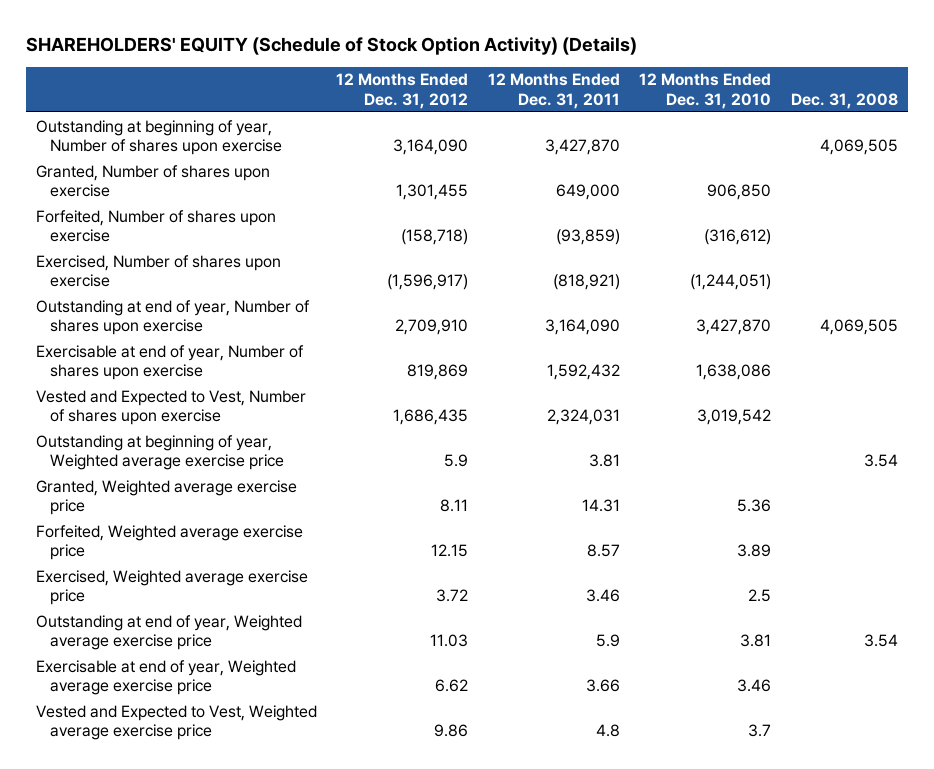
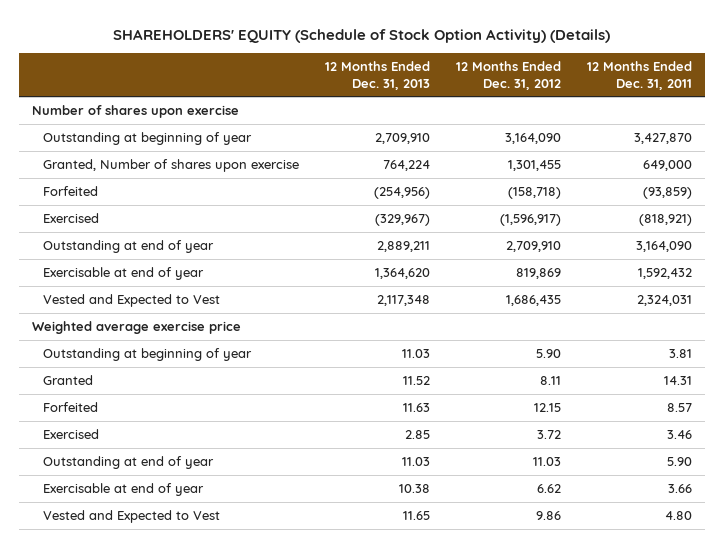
[639,73,772,109] 12 Months Ended Dec. 31, 2010 -> none
[791,92,899,109] Dec. 31, 2008 -> none
none -> [325,60,431,90] 12 Months Ended Dec. 31, 2013
none -> [32,104,240,118] Number of shares upon exercise
[35,119,282,155] Outstanding at beginning of year, Number of shares upon exercise -> [43,131,253,145] Outstanding at beginning of year
[35,209,276,242] Forfeited, Number of shares upon exercise -> [43,185,99,196] Forfeited
[35,254,281,287] Exercised, Number of shares upon exercise -> [43,212,100,223] Exercised
[35,299,310,335] Outstanding at end of year, Number of shares upon exercise -> [43,239,215,253] Outstanding at end of year
[35,344,304,380] Exercisable at end of year, Number of shares upon exercise -> [43,266,205,280] Exercisable at end of year
[35,389,306,425] Vested and Expected to Vest, Number of shares upon exercise -> [43,293,221,307] Vested and Expected to Vest
none -> [32,320,242,334] Weighted average exercise price
[35,434,284,470] Outstanding at beginning of year, Weighted average exercise price -> [43,347,253,361] Outstanding at beginning of year
[444,453,469,467] 5.9 -> [536,348,562,358] 5.90
[35,479,297,515] Granted, Weighted average exercise price -> [43,374,94,385] Granted
[35,524,303,560] Forfeited, Weighted average exercise price -> [43,401,99,412] Forfeited
[35,569,308,605] Exercised, Weighted average exercise price -> [43,428,100,439] Exercised
[35,614,302,650] Outstanding at end of year, Weighted average exercise price -> [43,455,215,469] Outstanding at end of year
[595,633,620,647] 5.9 -> [667,456,693,466] 5.90
[35,659,296,695] Exercisable at end of year, Weighted average exercise price -> [43,482,205,496] Exercisable at end of year
[35,704,317,740] Vested and Expected to Vest, Weighted average exercise price -> [43,509,221,523] Vested and Expected to Vest
[595,723,620,737] 4.8 -> [665,510,693,520] 4.80

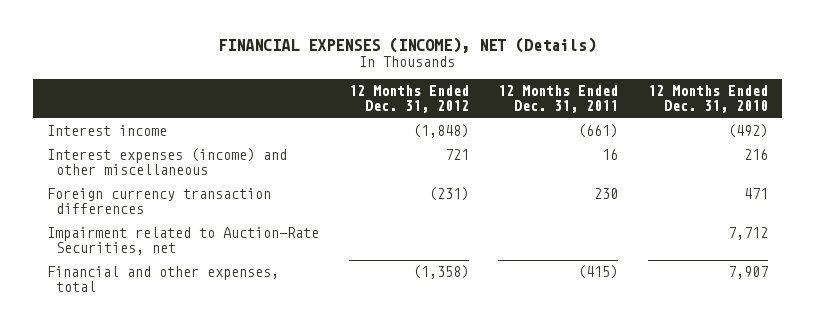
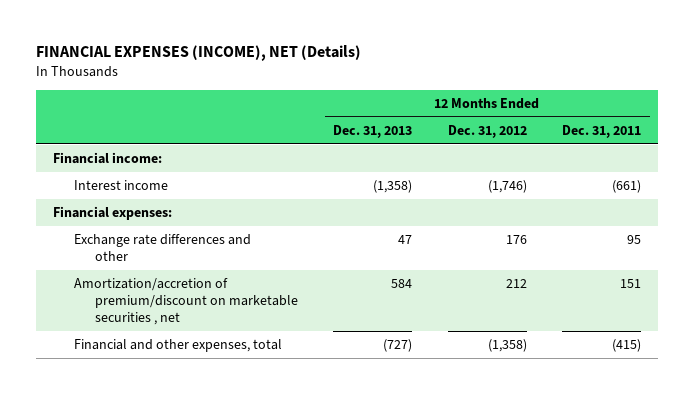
[647,85,768,114] 12 Months Ended Dec. 31, 2010 -> none
none -> [333,124,413,138] Dec. 31, 2013
[47,148,288,176] Interest expenses (income) and other miscellaneous -> none
[47,188,272,215] Foreign currency transaction differences -> none
[47,227,320,256] Impairment related to Auction-Rate Securities, net -> none
none -> [53,152,163,165] Financial income:
[412,124,469,139] (1,848) -> [487,180,527,194] (1,746)
none -> [53,206,173,221] Financial expenses:
none -> [74,234,252,262] Exchange rate differences and other
none -> [74,278,299,326] Amortization/accretion of premium/discount on marketable securities , net

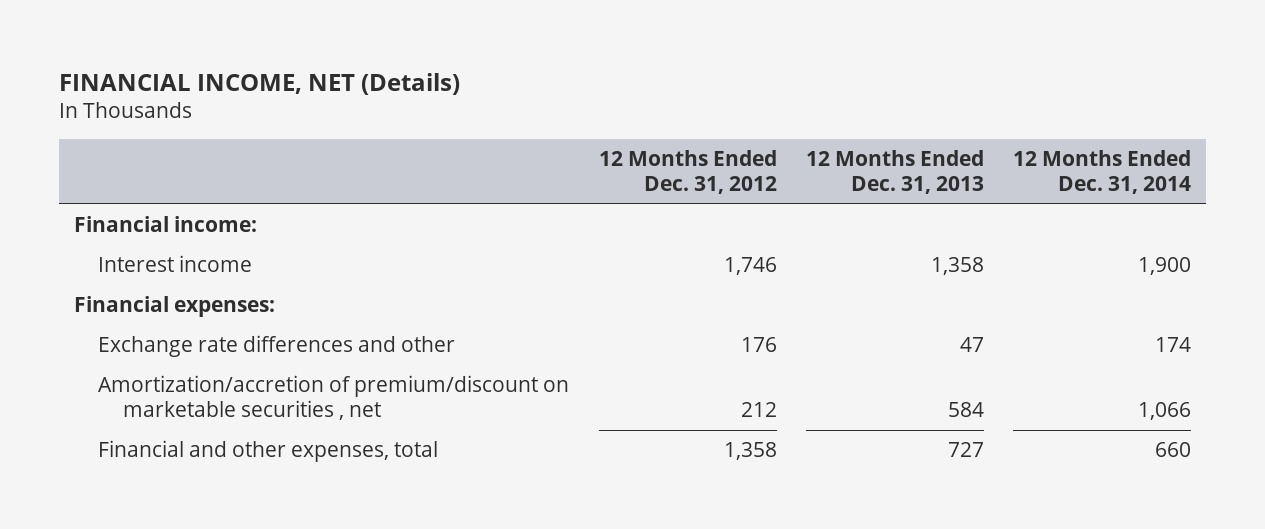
[35,45,361,62] FINANCIAL EXPENSES (INCOME), NET (Details) -> [59,72,461,95] FINANCIAL INCOME, NET (Details)
[561,124,641,138] Dec. 31, 2011 -> none
none -> [1013,150,1192,195] 12 Months Ended Dec. 31, 2014
[373,180,413,194] (1,358) -> [930,257,984,276] 1,358
[487,180,527,194] (1,746) -> [723,257,777,276] 1,746
[383,339,413,353] (727) -> [947,442,984,458] 727
[487,339,527,353] (1,358) -> [723,442,777,461] 1,358

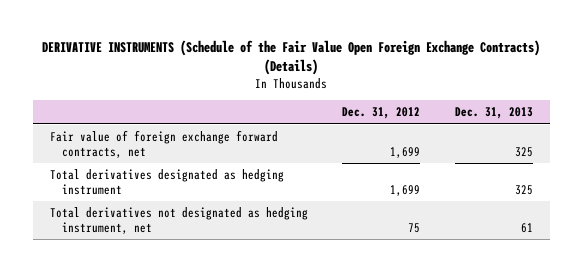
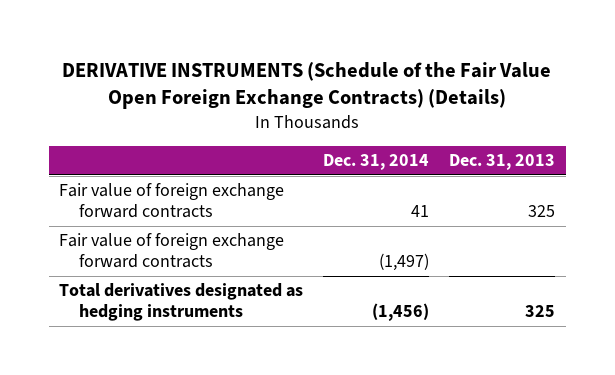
[342,107,421,120] Dec. 31, 2012 -> none
none -> [323,154,430,171] Dec. 31, 2014
[50,206,309,234] Total derivatives not designated as hedging instrument, net -> none
[50,129,279,158] Fair value of foreign exchange forward contracts, net -> [59,183,285,219] Fair value of foreign exchange forward contracts
none -> [59,233,285,269] Fair value of foreign exchange forward contracts
[50,168,285,195] Total derivatives designated as hedging instrument -> [59,283,304,322] Total derivatives designated as hedging instruments

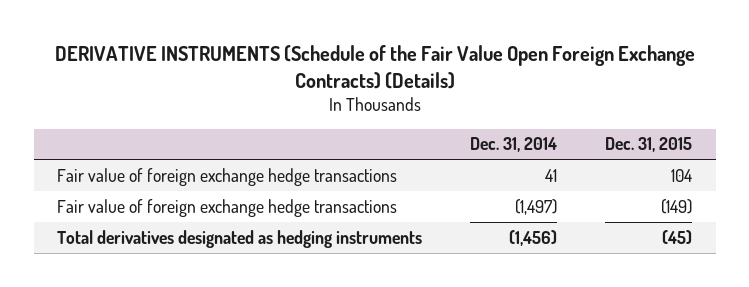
[449,154,556,171] Dec. 31, 2013 -> none
none -> [604,137,692,153] Dec. 31, 2015
[59,183,285,219] Fair value of foreign exchange forward contracts -> [57,167,398,186] Fair value of foreign exchange hedge transactions
[59,233,285,269] Fair value of foreign exchange forward contracts -> [57,198,398,217] Fair value of foreign exchange hedge transactions

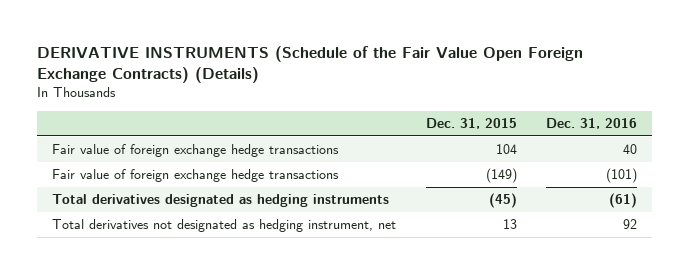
[470,137,558,153] Dec. 31, 2014 -> none
none -> [546,117,638,129] Dec. 31, 2016
none -> [51,219,396,233] Total derivatives not designated as hedging instrument, net

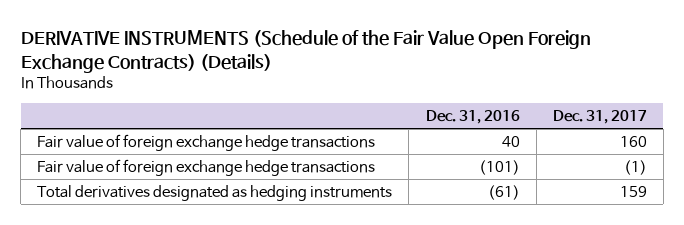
[425,117,517,129] Dec. 31, 2015 -> none
none -> [552,109,647,124] Dec. 31, 2017
[51,219,396,233] Total derivatives not designated as hedging instrument, net -> none

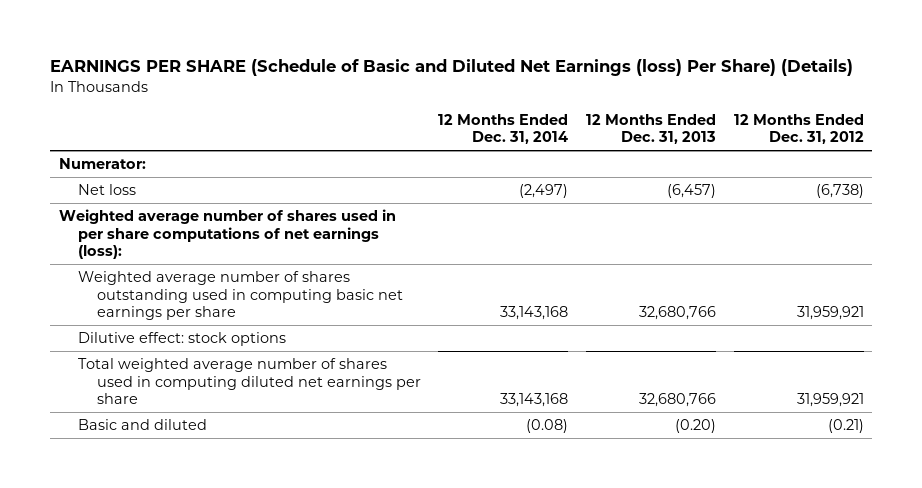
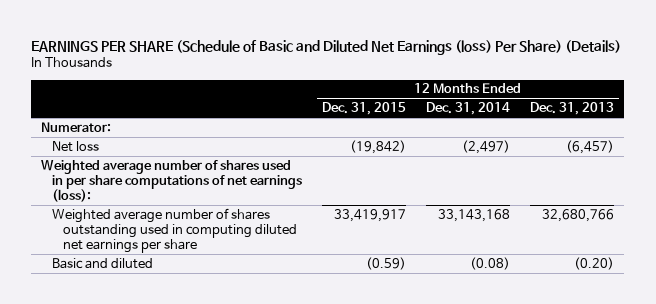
[733,113,864,144] 12 Months Ended Dec. 31, 2012 -> none
none -> [322,102,407,116] Dec. 31, 2015
[77,271,403,320] Weighted average number of shares outstanding used in computing basic net earnings per share -> none
[77,332,286,347] Dilutive effect: stock options -> none
[77,358,421,404] Total weighted average number of shares used in computing diluted net earnings per share -> [52,207,297,254] Weighted average number of shares outstanding used in computing diluted net earnings per share

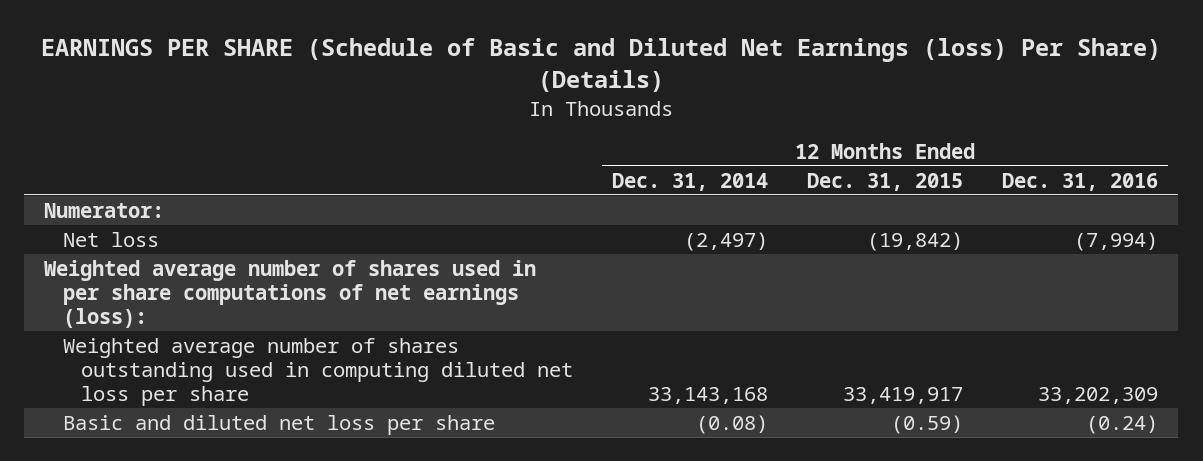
[530,102,615,116] Dec. 31, 2013 -> none
none -> [1002,172,1159,191] Dec. 31, 2016
[52,207,297,254] Weighted average number of shares outstanding used in computing diluted net earnings per share -> [62,337,574,407] Weighted average number of shares outstanding used in computing diluted net loss per share
[52,257,154,269] Basic and diluted -> [62,414,495,435] Basic and diluted net loss per share

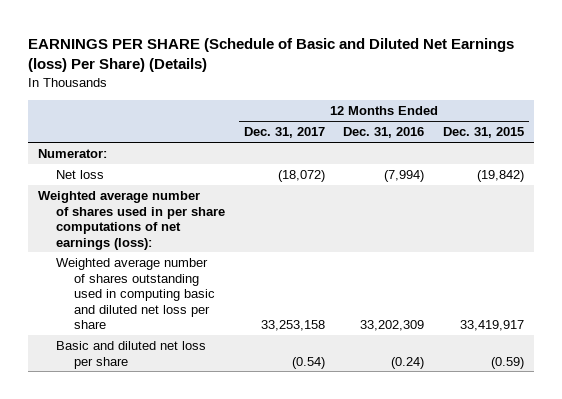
[612,172,769,191] Dec. 31, 2014 -> none
none -> [243,127,325,139] Dec. 31, 2017
[62,337,574,407] Weighted average number of shares outstanding used in computing diluted net loss per share -> [55,257,215,330] Weighted average number of shares outstanding used in computing basic and diluted net loss per share

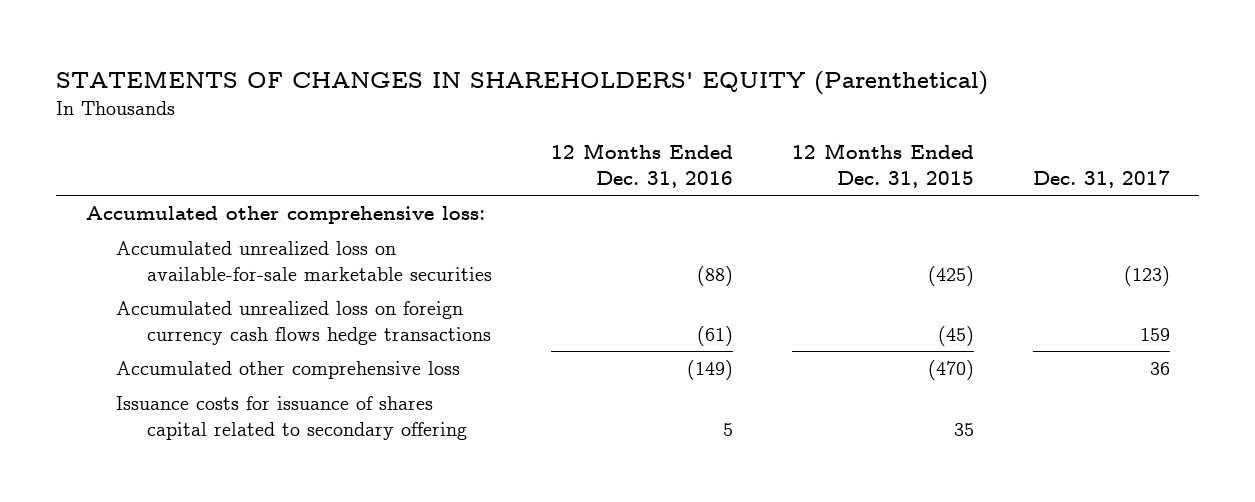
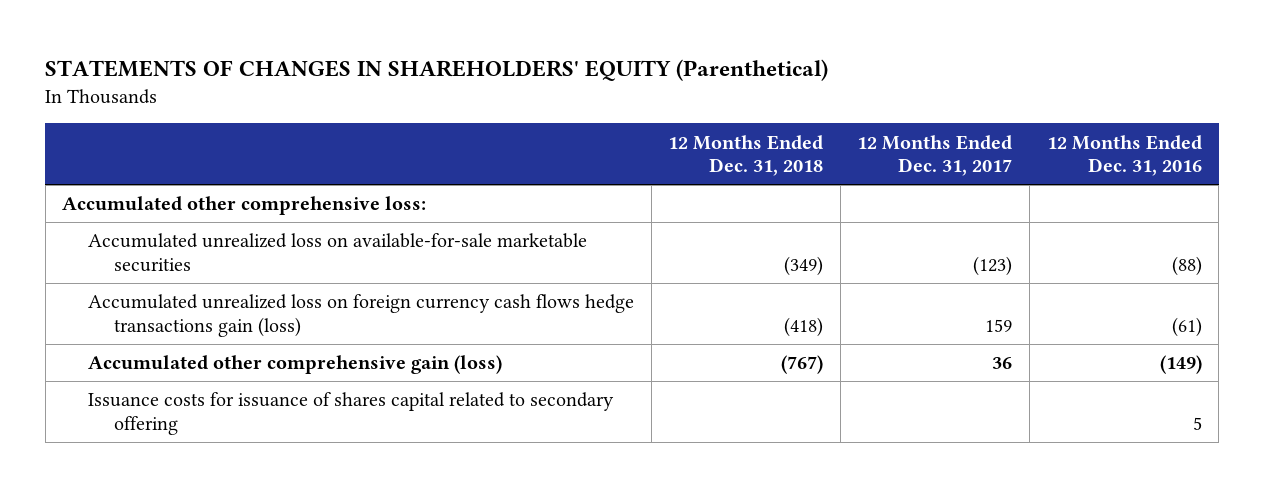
[791,143,974,188] 12 Months Ended Dec. 31, 2015 -> none
[1032,169,1170,188] Dec. 31, 2017 -> none
none -> [668,134,824,177] 12 Months Ended Dec. 31, 2018
none -> [857,134,1013,177] 12 Months Ended Dec. 31, 2017
[116,301,491,345] Accumulated unrealized loss on foreign currency cash flows hedge transactions -> [88,294,635,337] Accumulated unrealized loss on foreign currency cash flows hedge transactions gain (loss)
[116,361,461,380] Accumulated other comprehensive loss -> [88,355,503,375] Accumulated other comprehensive gain (loss)

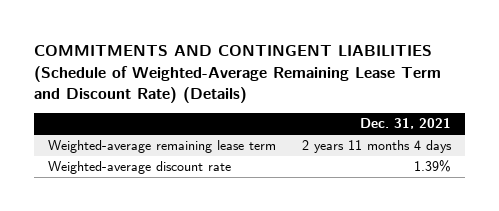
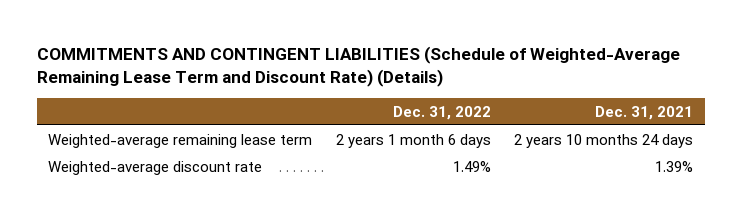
none -> [392,105,491,120] Dec. 31, 2022
[302,140,453,154] 2 years 11 months 4 days -> [514,133,694,148] 2 years 10 months 24 days

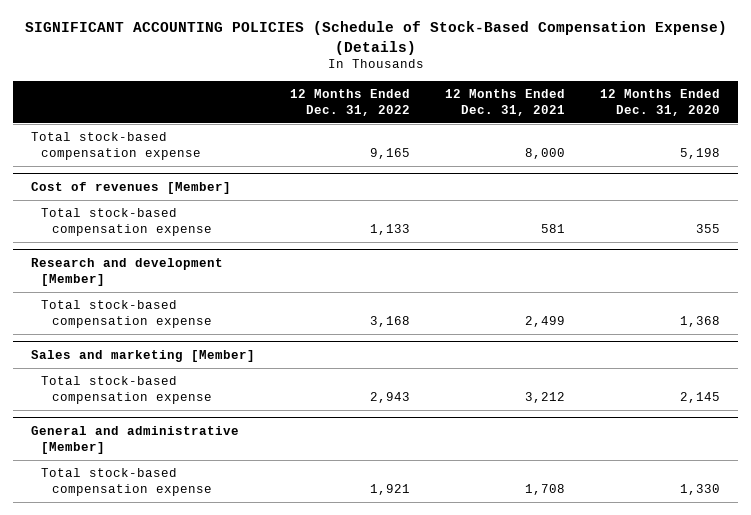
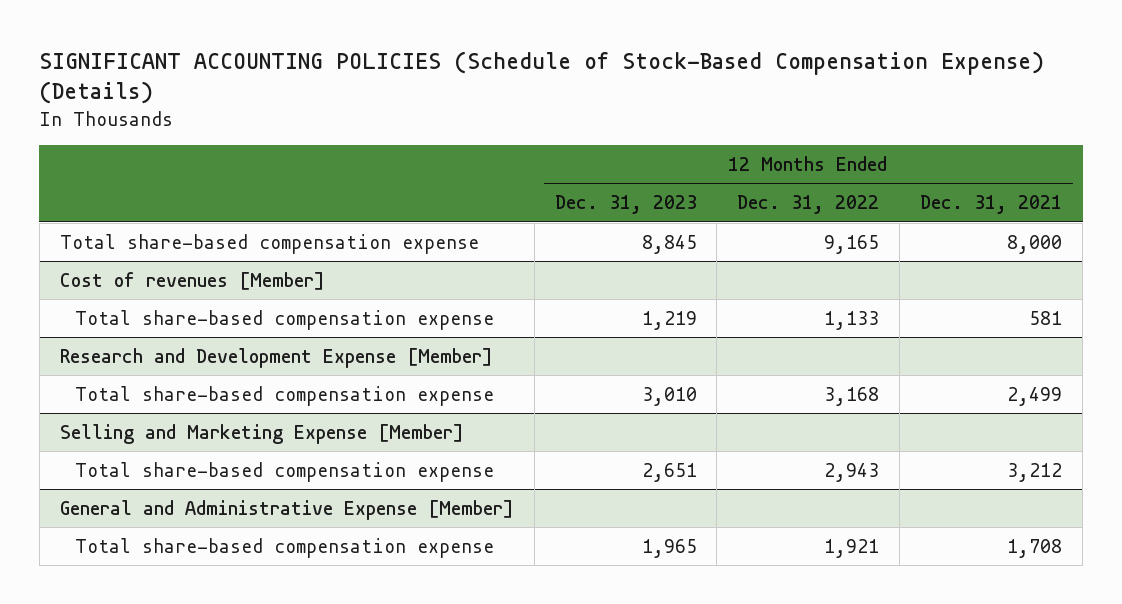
[600,88,721,116] 12 Months Ended Dec. 31, 2020 -> none
none -> [554,195,697,215] Dec. 31, 2023
[30,132,202,161] Total stock-based compensation expense -> [59,233,479,254] Total share-based compensation expense
[41,208,212,237] Total stock-based compensation expense -> [74,309,494,330] Total share-based compensation expense
[30,258,223,287] Research and development [Member] -> [59,347,493,368] Research and Development Expense [Member]
[41,300,212,329] Total stock-based compensation expense -> [74,385,494,406] Total share-based compensation expense
[30,350,255,363] Sales and marketing [Member] -> [59,423,464,444] Selling and Marketing Expense [Member]
[41,376,212,405] Total stock-based compensation expense -> [74,461,494,482] Total share-based compensation expense
[30,426,239,455] General and administrative [Member] -> [59,499,514,520] General and Administrative Expense [Member]
[41,468,212,497] Total stock-based compensation expense -> [74,537,494,558] Total share-based compensation expense

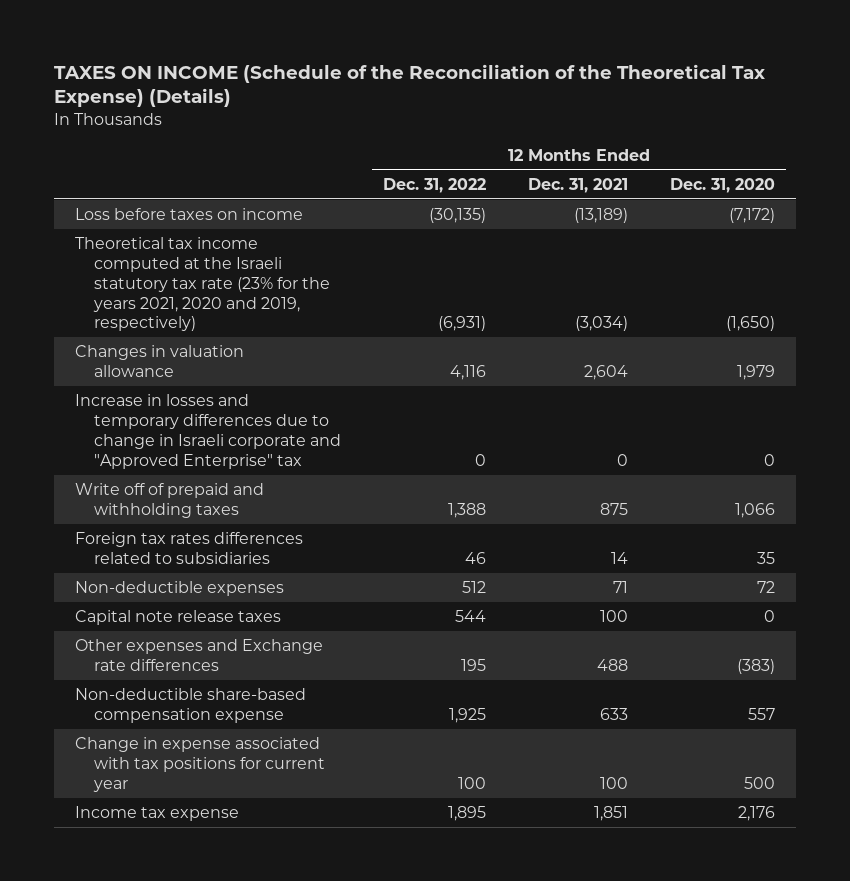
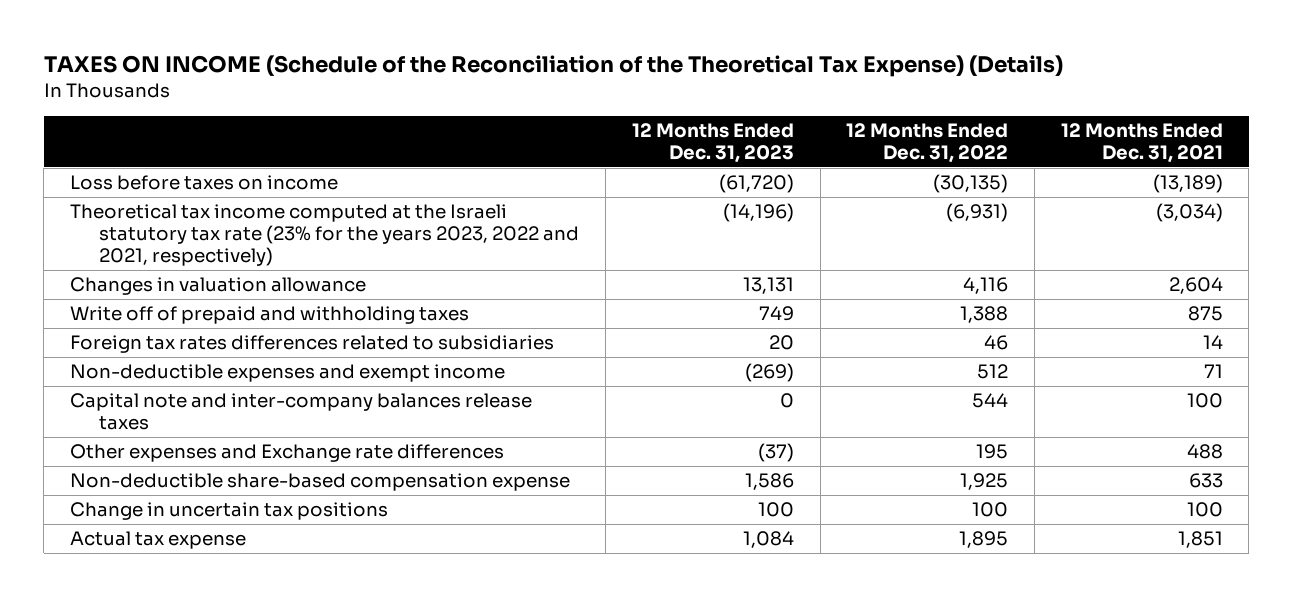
[670,177,776,193] Dec. 31, 2020 -> none
none -> [631,123,794,164] 12 Months Ended Dec. 31, 2023
[74,237,330,332] Theoretical tax income computed at the Israeli statutory tax rate (23% for the years 2021, 2020 and 2019, respectively) -> [69,204,580,267] Theoretical tax income computed at the Israeli statutory tax rate (23% for the years 2023, 2022 and 2021, respectively)
[74,394,341,469] Increase in losses and temporary differences due to change in Israeli corporate and "Approved Enterprise" tax -> none
[74,581,284,597] Non-deductible expenses -> [69,364,505,383] Non-deductible expenses and exempt income
[74,610,281,626] Capital note release taxes -> [69,393,532,431] Capital note and inter-company balances release taxes
[74,737,325,792] Change in expense associated with tax positions for current year -> [69,502,388,521] Change in uncertain tax positions
[74,806,239,822] Income tax expense -> [69,531,246,550] Actual tax expense

